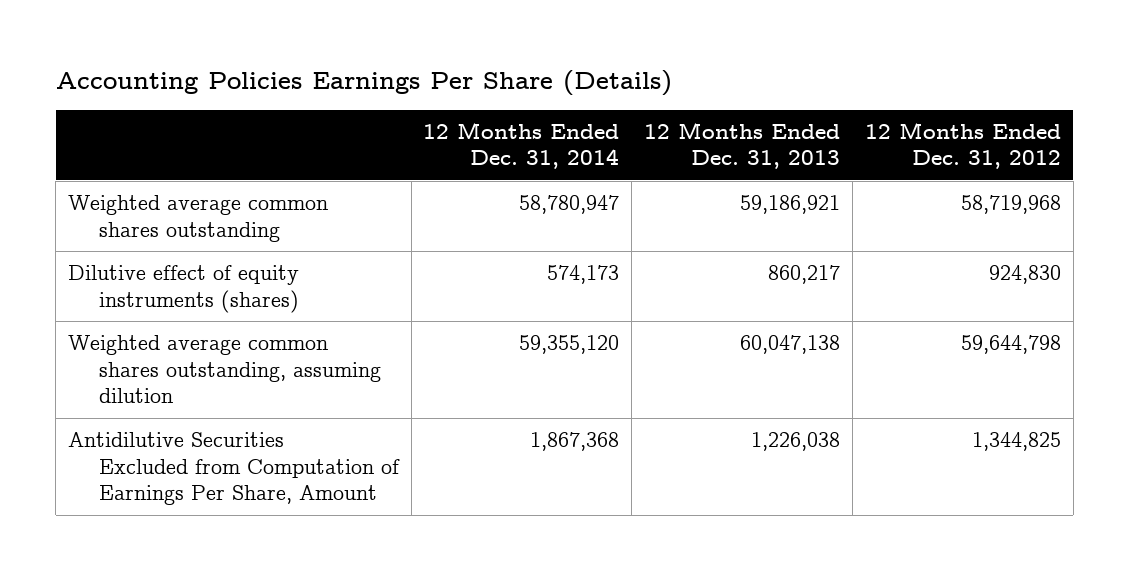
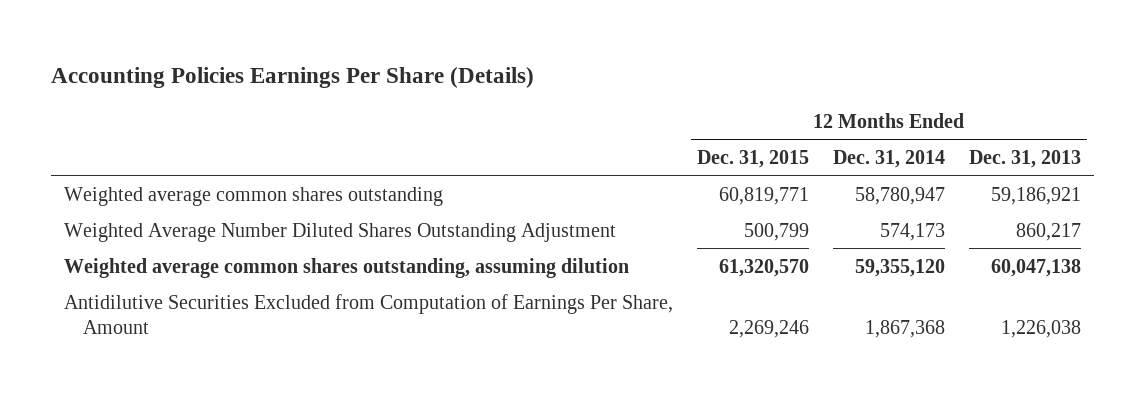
[865,121,1062,170] 12 Months Ended Dec. 31, 2012 -> none
none -> [696,149,809,168] Dec. 31, 2015
[67,264,299,313] Dilutive effect of equity instruments (shares) -> [63,222,616,242] Weighted Average Number Diluted Shares Outstanding Adjustment

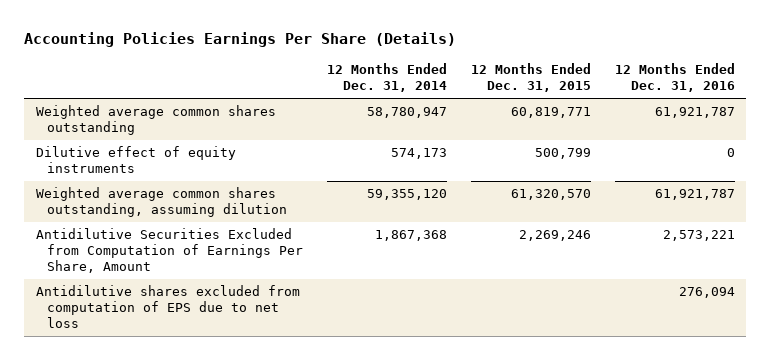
[969,149,1082,168] Dec. 31, 2013 -> none
none -> [614,62,735,92] 12 Months Ended Dec. 31, 2016
[63,222,616,242] Weighted Average Number Diluted Shares Outstanding Adjustment -> [36,146,237,174] Dilutive effect of equity instruments
none -> [36,285,301,329] Antidilutive shares excluded from computation of EPS due to net loss

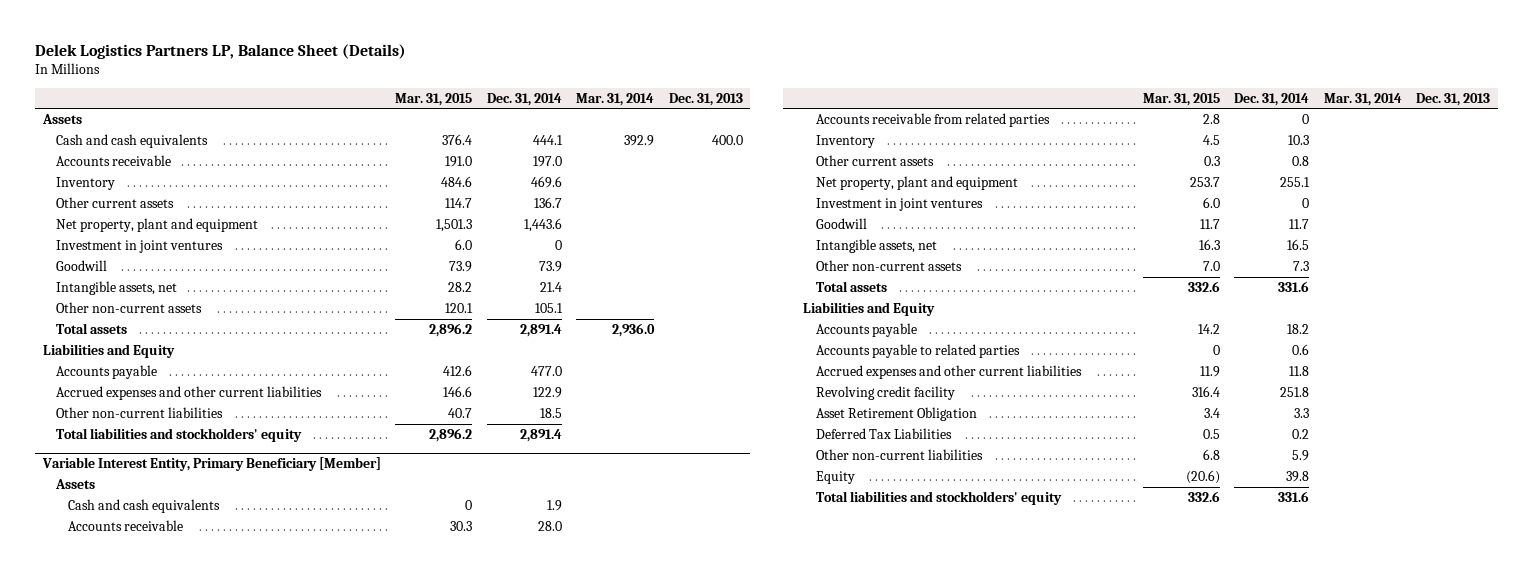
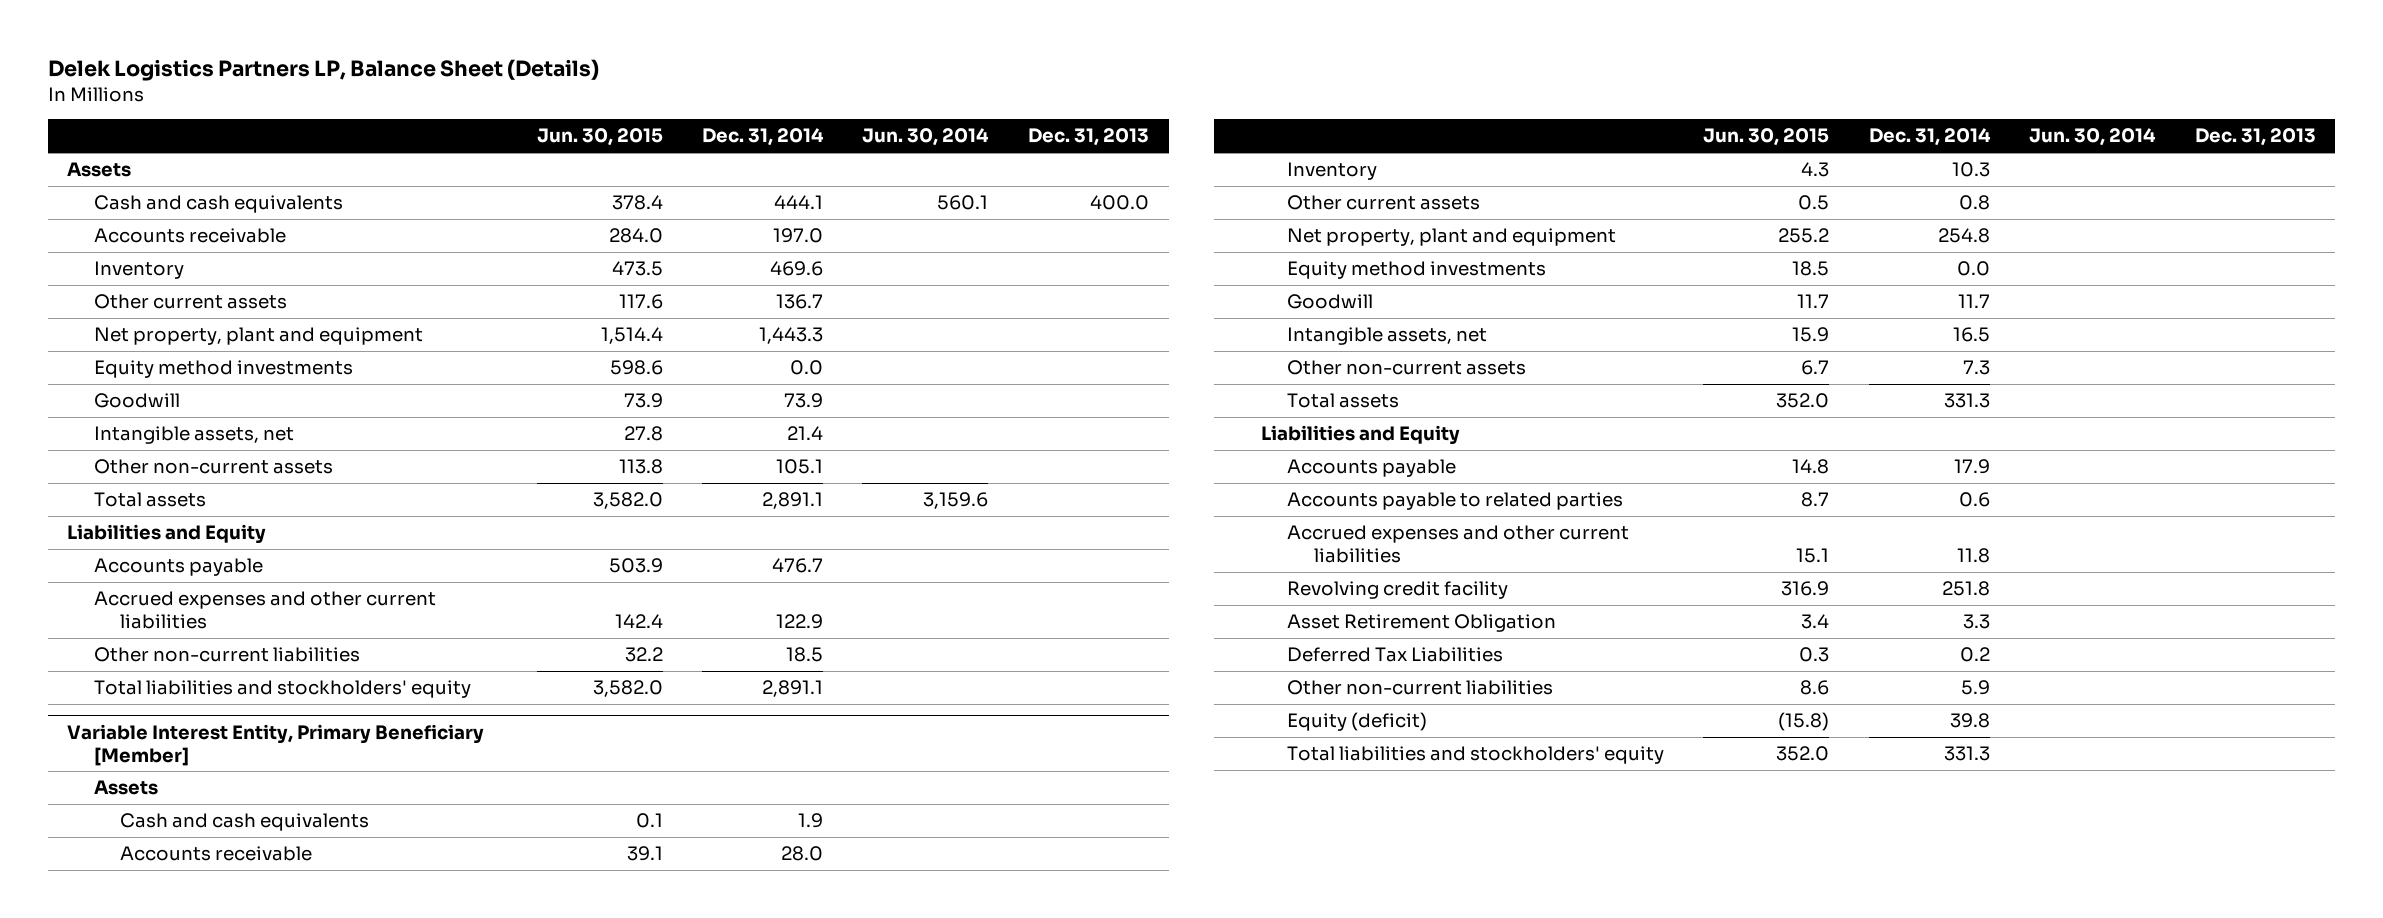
[395,92,473,106] Mar. 31, 2015 -> none
[576,92,655,106] Mar. 31, 2014 -> none
none -> [536,128,663,147] Jun. 30, 2015
none -> [862,128,990,147] Jun. 30, 2014
[55,240,223,254] Investment in joint ventures -> none
[523,218,562,233] 1,443.6 -> [759,327,824,345] 1,443.3
none -> [93,360,353,379] Equity method investments
[519,324,562,338] 2,891.4 -> [762,492,824,510] 2,891.1
[530,366,562,377] 477.0 -> [772,558,824,574] 476.7
[519,429,562,443] 2,891.4 -> [762,680,824,698] 2,891.1
[816,113,1051,128] Accounts receivable from related parties -> none
[816,198,984,212] Investment in joint ventures -> none
[1280,177,1311,188] 255.1 -> [1937,228,1990,244] 254.8
none -> [1287,261,1547,280] Equity method investments
[1278,281,1310,293] 331.6 -> [1943,393,1990,409] 331.3
[1287,324,1310,335] 18.2 -> [1953,459,1990,475] 17.9
[816,471,856,485] Equity -> [1287,712,1428,732] Equity (deficit)
[1278,491,1310,503] 331.6 -> [1943,746,1990,762] 331.3

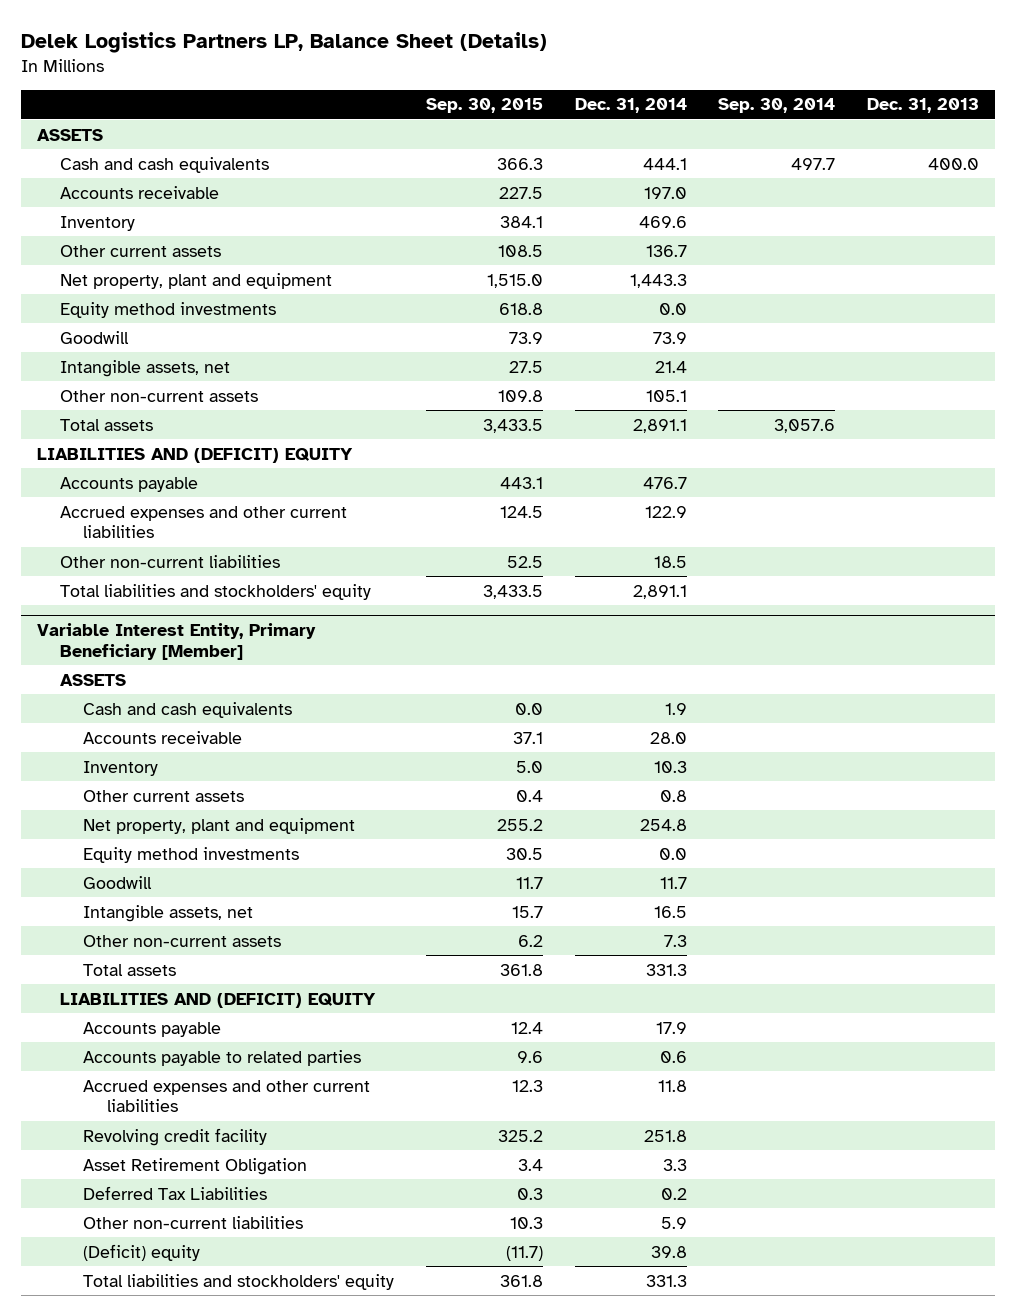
[536,128,663,147] Jun. 30, 2015 -> none
[862,128,990,147] Jun. 30, 2014 -> none
none -> [426,98,544,114] Sep. 30, 2015
none -> [718,98,836,114] Sep. 30, 2014
[67,162,132,178] Assets -> [36,128,103,141] ASSETS
[67,524,267,545] Liabilities and Equity -> [36,447,353,463] LIABILITIES AND (DEFICIT) EQUITY
[93,780,158,796] Assets -> [60,673,127,686] ASSETS
[1260,425,1460,446] Liabilities and Equity -> [60,992,377,1008] LIABILITIES AND (DEFICIT) EQUITY
[1287,712,1428,732] Equity (deficit) -> [83,1243,201,1261] (Deficit) equity

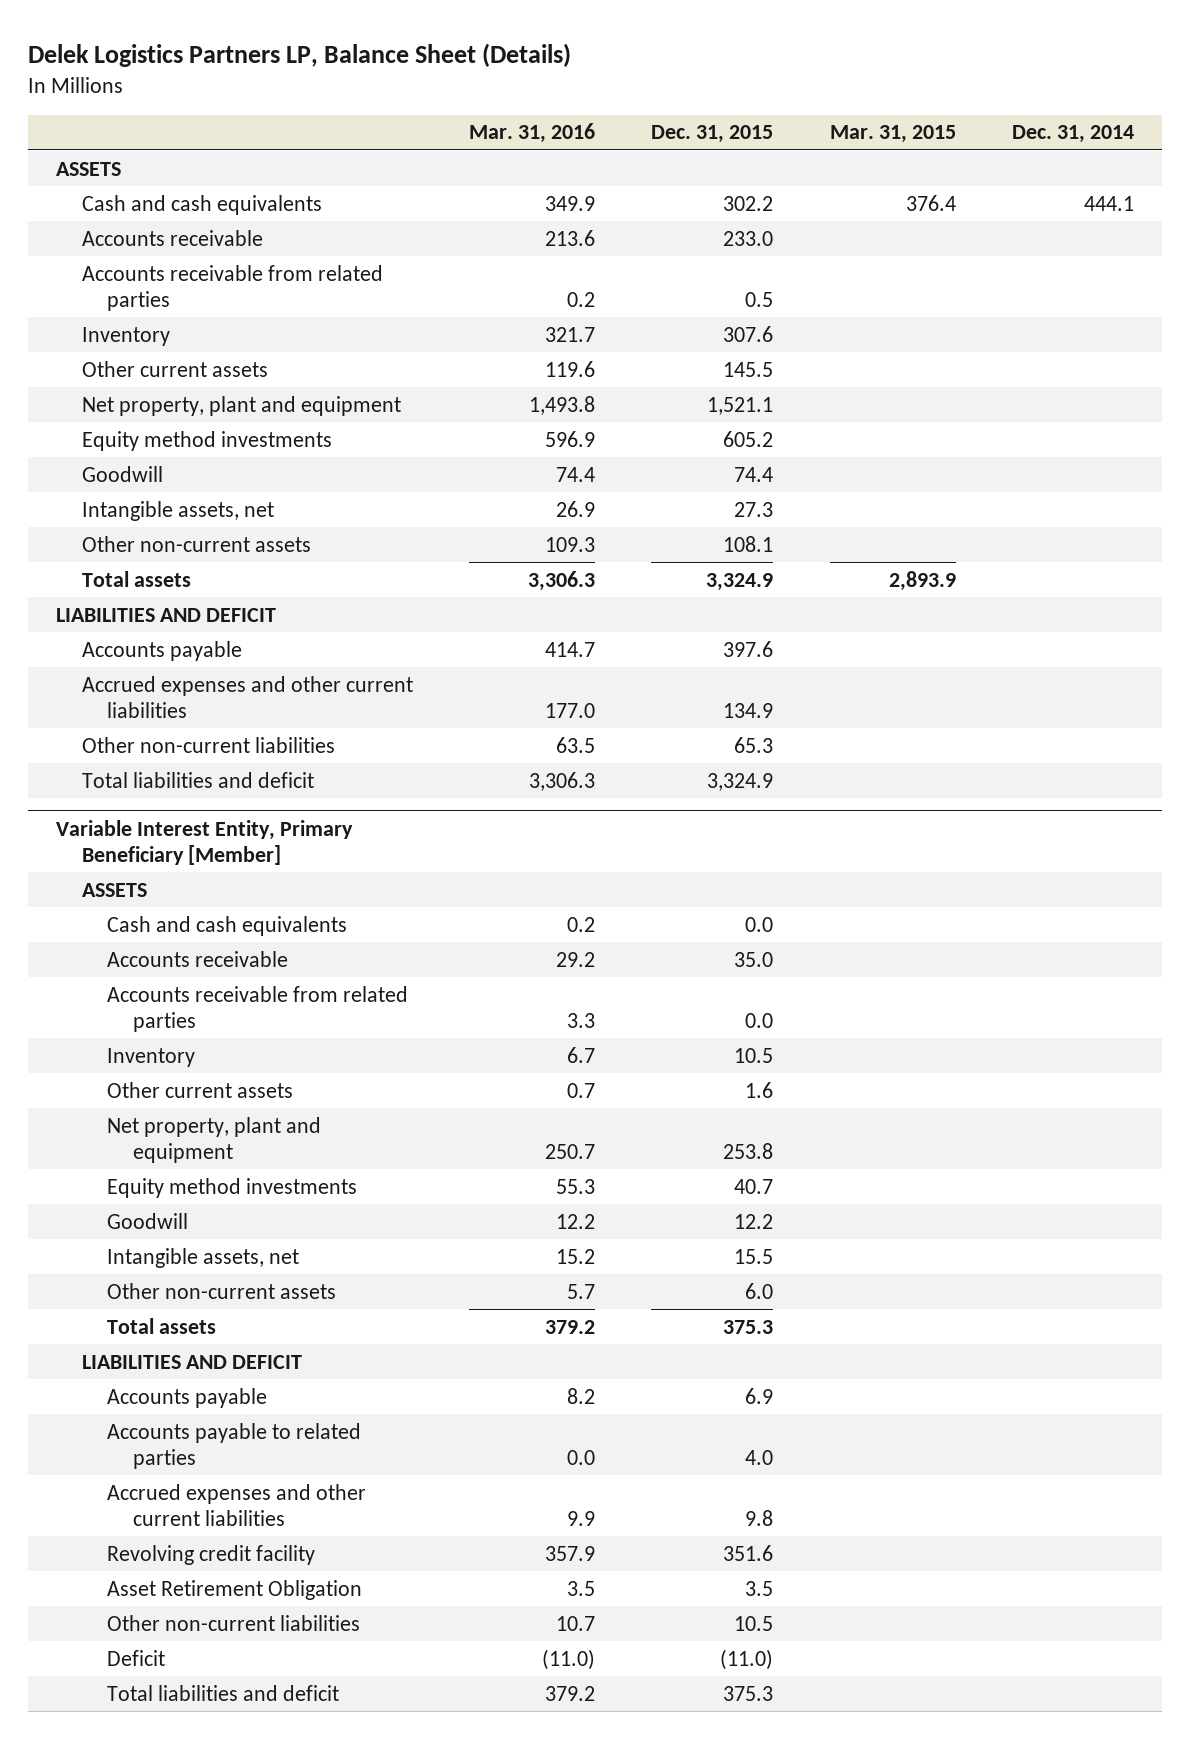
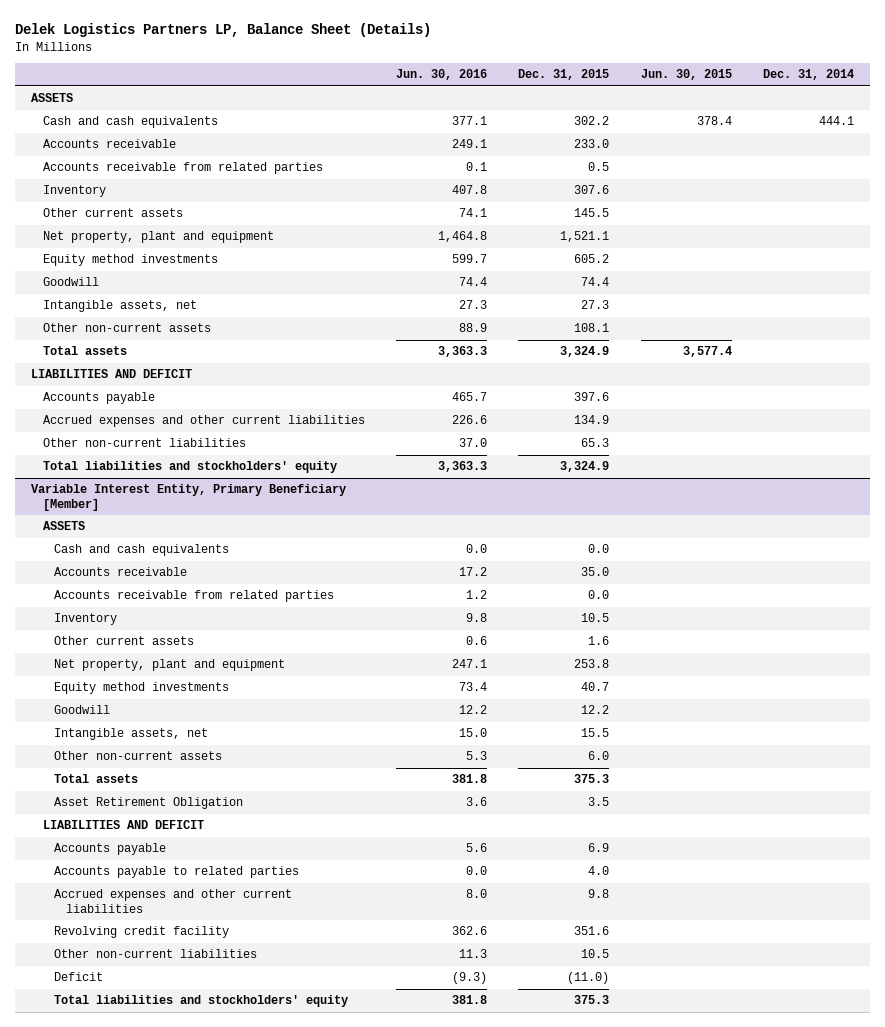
[469,123,596,144] Mar. 31, 2016 -> none
[829,125,956,144] Mar. 31, 2015 -> none
none -> [395,69,487,81] Jun. 30, 2016
none -> [640,69,732,81] Jun. 30, 2015
[81,771,314,788] Total liabilities and deficit -> [42,461,337,474] Total liabilities and stockholders' equity
[107,1579,363,1600] Asset Retirement Obligation -> [54,797,244,810] Asset Retirement Obligation
[107,1684,340,1701] Total liabilities and deficit -> [54,995,349,1008] Total liabilities and stockholders' equity

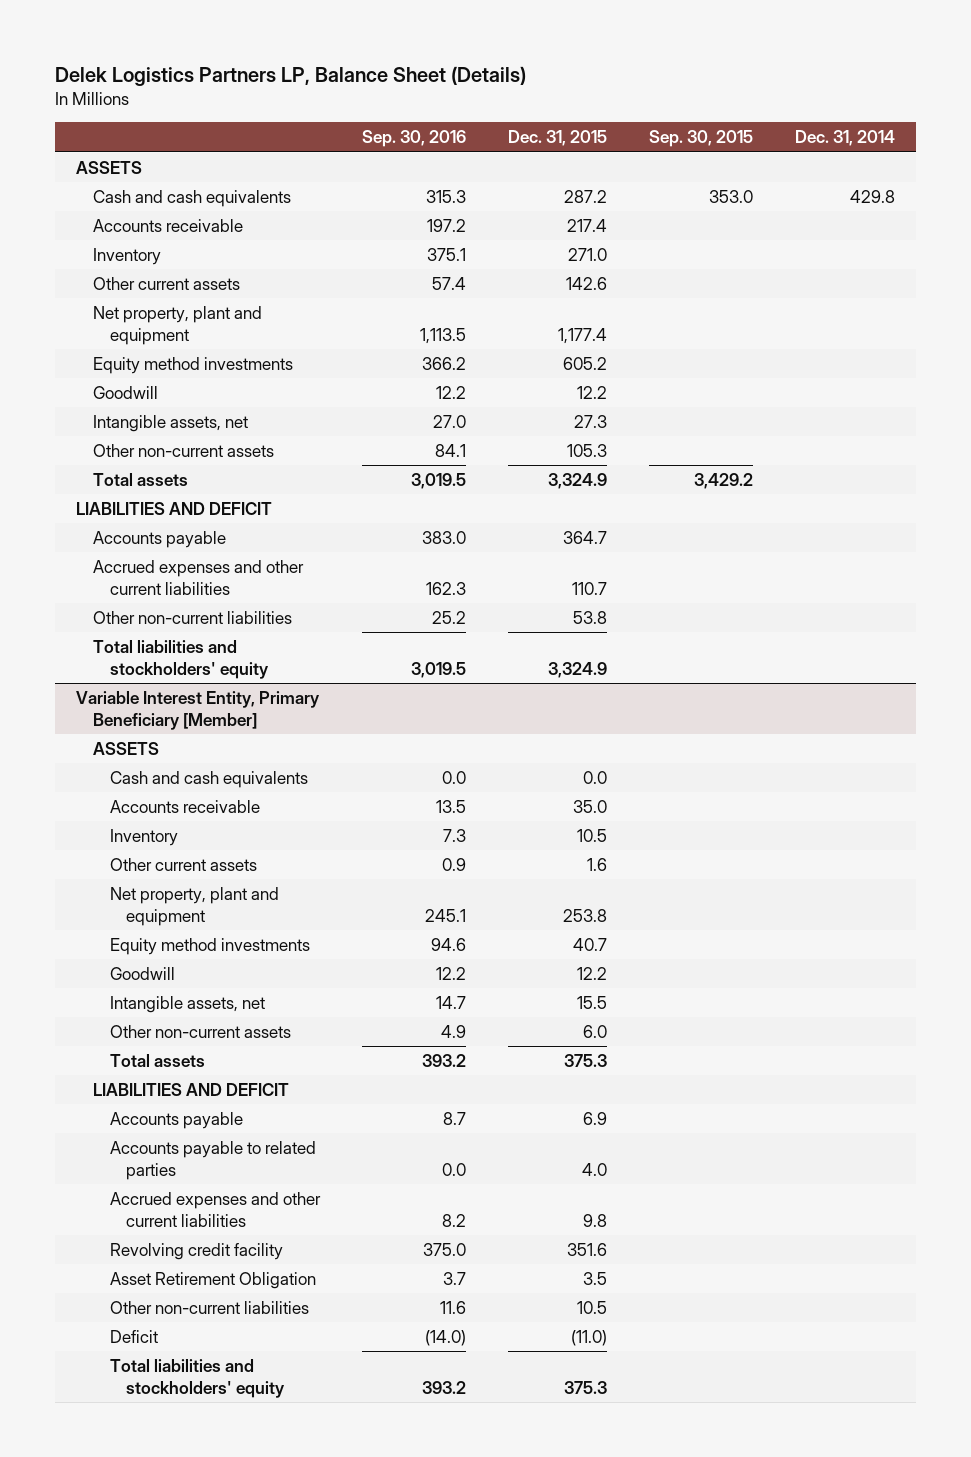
[395,69,487,81] Jun. 30, 2016 -> none
[640,69,732,81] Jun. 30, 2015 -> none
none -> [361,130,466,148] Sep. 30, 2016
none -> [648,130,753,148] Sep. 30, 2015
[42,162,323,175] Accounts receivable from related parties -> none
[574,116,610,126] 302.2 -> [563,189,607,203] 287.2
[818,116,854,126] 444.1 -> [849,189,895,203] 429.8
[574,139,610,149] 233.0 -> [566,218,607,232] 217.4
[574,185,610,195] 307.6 -> [567,247,607,261] 271.0
[574,208,610,218] 145.5 -> [565,276,607,290] 142.6
[560,231,610,243] 1,521.1 -> [557,327,607,344] 1,177.4
[581,277,610,287] 74.4 -> [576,385,607,399] 12.2
[574,323,610,333] 108.1 -> [566,443,607,457] 105.3
[574,392,610,402] 397.6 -> [562,530,607,544] 364.7
[574,415,610,425] 134.9 -> [571,581,607,595] 110.7
[581,438,610,448] 65.3 -> [572,610,607,624] 53.8
[54,590,335,603] Accounts receivable from related parties -> none
[54,797,244,810] Asset Retirement Obligation -> [109,1271,316,1289] Asset Retirement Obligation

